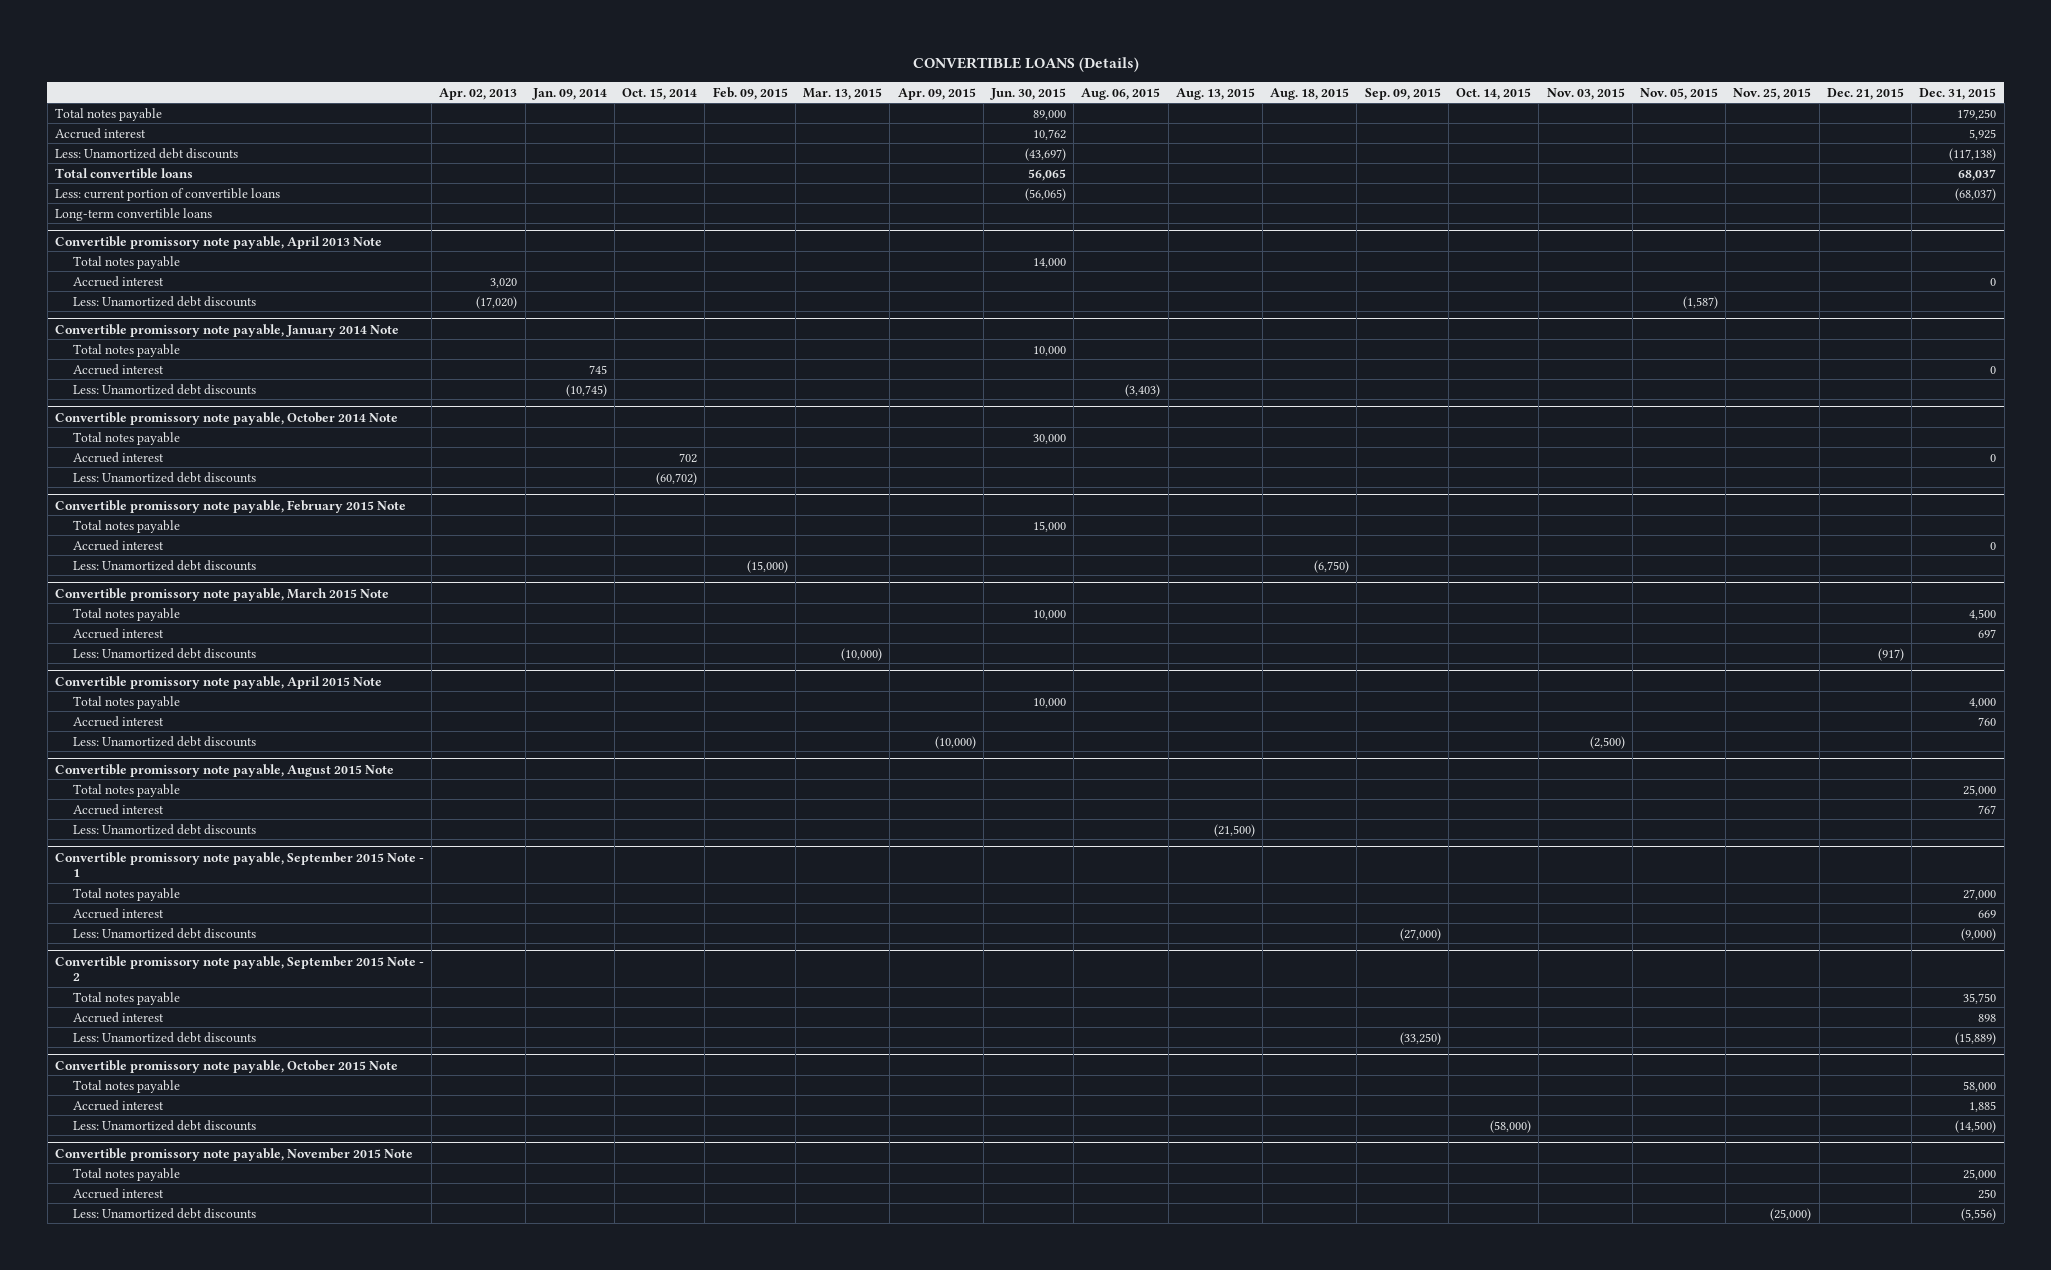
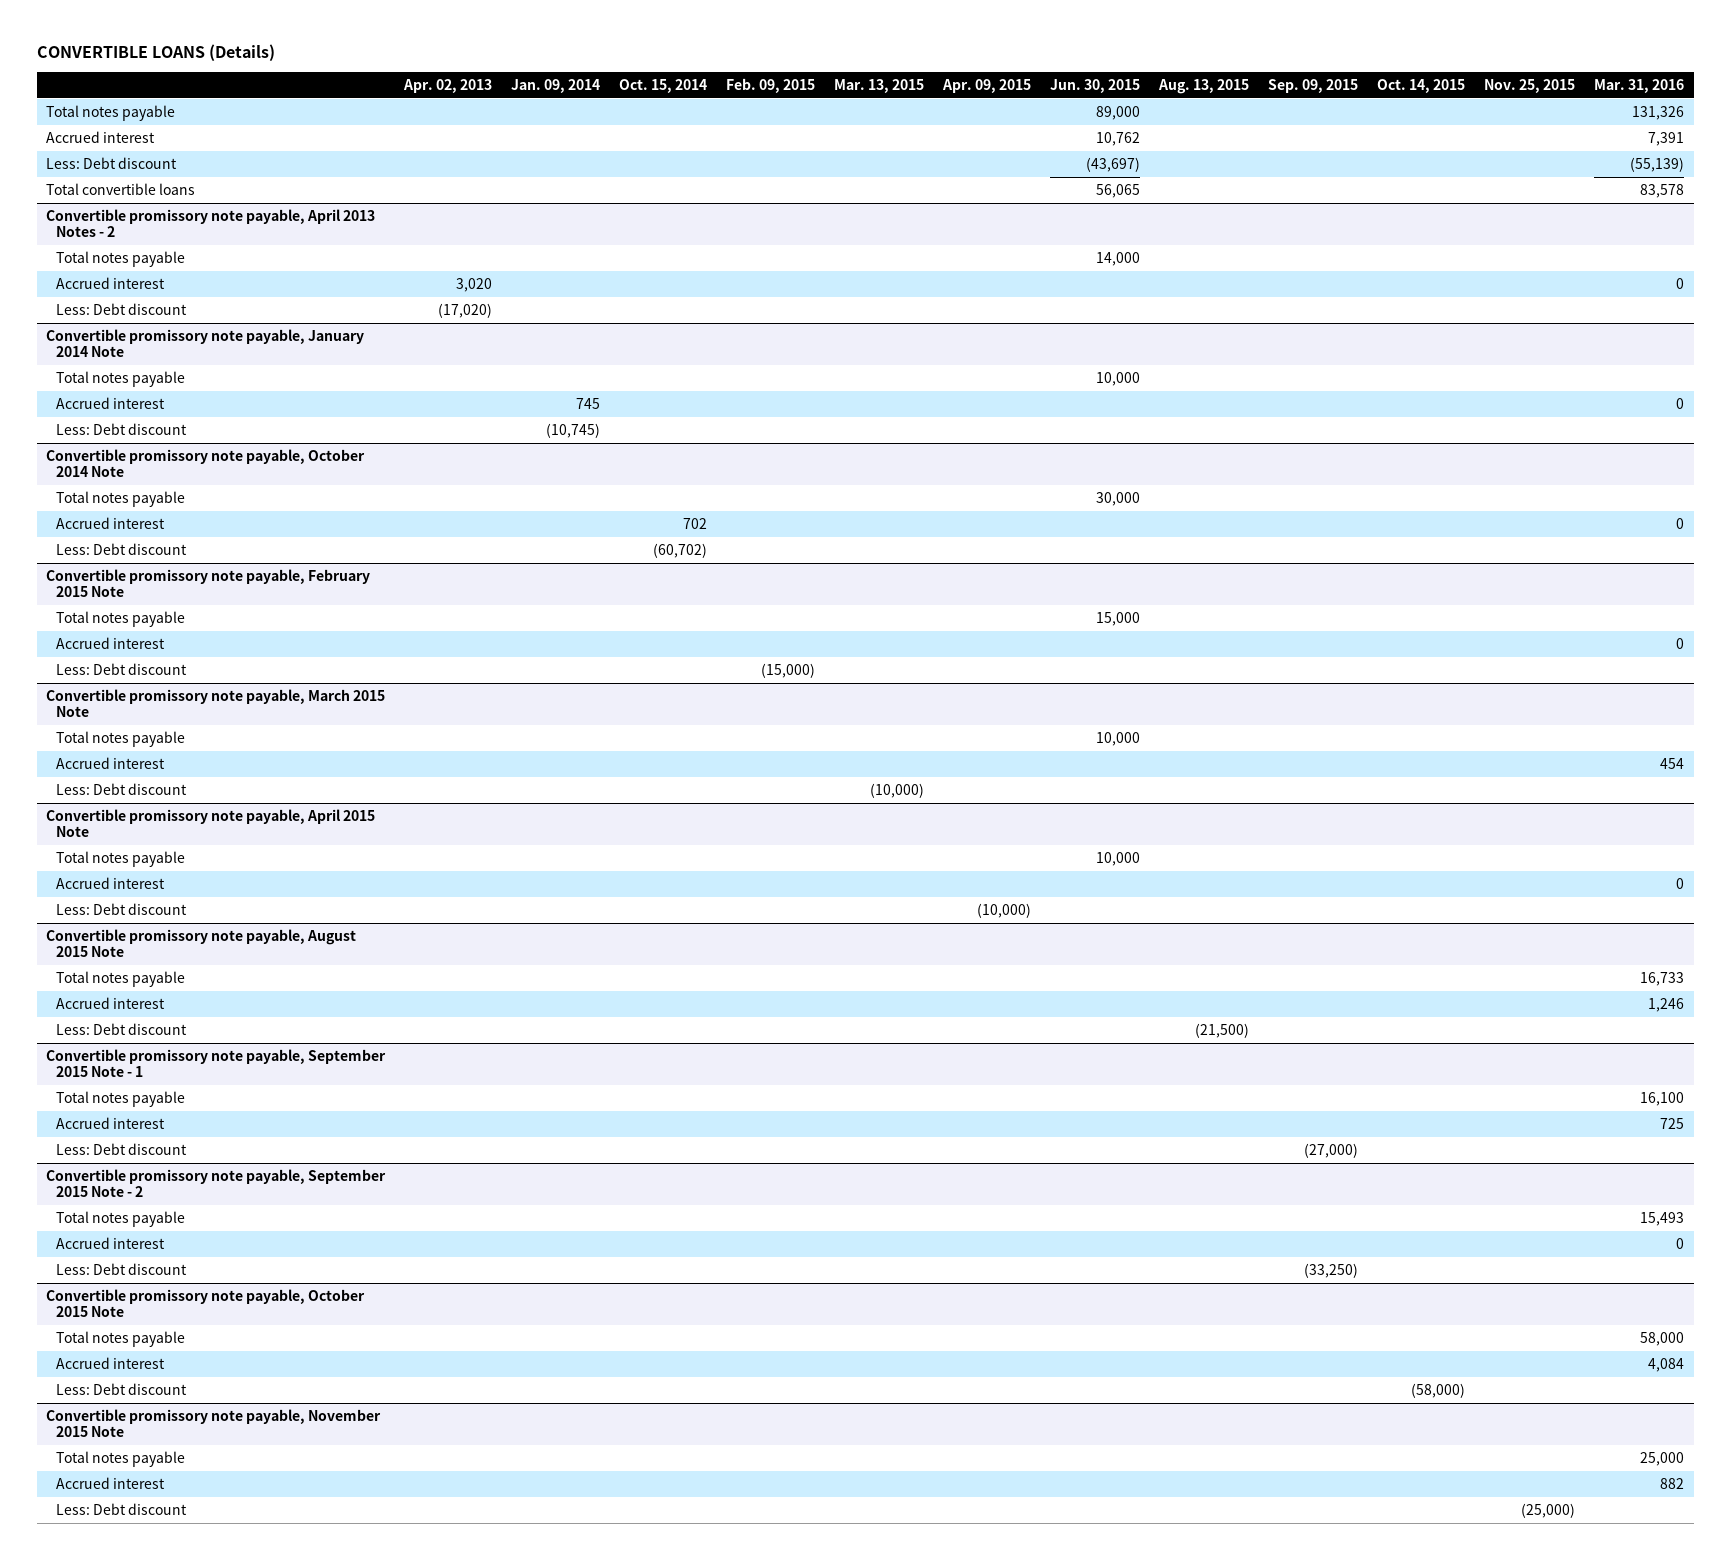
[1081,87,1161,100] Aug. 06, 2015 -> none
[1270,87,1350,100] Aug. 18, 2015 -> none
[1546,87,1625,100] Nov. 03, 2015 -> none
[1640,87,1719,100] Nov. 05, 2015 -> none
[1826,87,1904,100] Dec. 21, 2015 -> none
[1919,87,1997,100] Dec. 31, 2015 -> none
none -> [1594,78,1685,93] Mar. 31, 2016
[54,147,238,159] Less: Unamortized debt discounts -> [46,156,178,169] Less: Debt discount
[54,187,280,201] Less: current portion of convertible loans -> none
[54,207,212,221] Long-term convertible loans -> none
[54,235,382,249] Convertible promissory note payable, April 2013 Note -> [46,208,376,238] Convertible promissory note payable, April 2013 Notes - 2
[72,295,256,307] Less: Unamortized debt discounts -> [55,302,187,315] Less: Debt discount
[72,383,256,395] Less: Unamortized debt discounts -> [55,422,187,435] Less: Debt discount
[72,471,256,483] Less: Unamortized debt discounts -> [55,542,187,555] Less: Debt discount
[72,559,256,571] Less: Unamortized debt discounts -> [55,662,187,675] Less: Debt discount
[72,647,256,659] Less: Unamortized debt discounts -> [55,782,187,795] Less: Debt discount
[72,735,256,747] Less: Unamortized debt discounts -> [55,902,187,915] Less: Debt discount
[72,823,256,835] Less: Unamortized debt discounts -> [55,1022,187,1035] Less: Debt discount
[72,927,256,939] Less: Unamortized debt discounts -> [55,1142,187,1155] Less: Debt discount
[72,1031,256,1043] Less: Unamortized debt discounts -> [55,1262,187,1275] Less: Debt discount
[72,1119,256,1131] Less: Unamortized debt discounts -> [55,1382,187,1395] Less: Debt discount
[72,1207,256,1219] Less: Unamortized debt discounts -> [55,1502,187,1515] Less: Debt discount

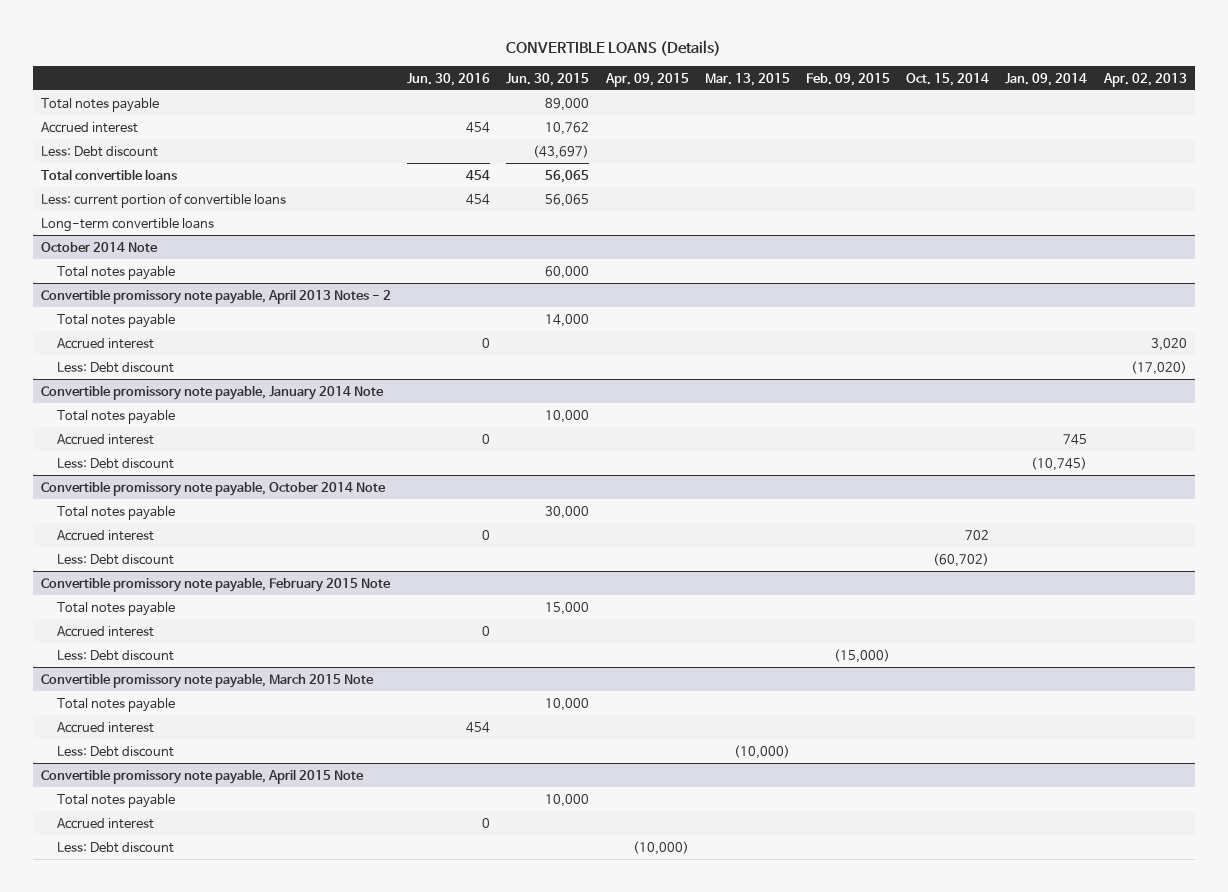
[1158,78,1250,94] Aug. 13, 2015 -> none
[1268,78,1359,93] Sep. 09, 2015 -> none
[1377,78,1466,93] Oct. 14, 2015 -> none
[1484,78,1576,93] Nov. 25, 2015 -> none
[1594,78,1685,93] Mar. 31, 2016 -> none
none -> [407,72,491,86] Jun. 30, 2016
none -> [41,192,287,208] Less: current portion of convertible loans
none -> [41,217,215,232] Long-term convertible loans
none -> [41,241,159,252] October 2014 Note
none -> [57,265,176,280] Total notes payable
[46,928,357,958] Convertible promissory note payable, August 2015 Note -> none
[55,970,185,987] Total notes payable -> none
[55,996,165,1009] Accrued interest -> none
[55,1022,187,1035] Less: Debt discount -> none
[46,1048,387,1078] Convertible promissory note payable, September 2015 Note - 1 -> none
[55,1090,185,1107] Total notes payable -> none
[55,1116,165,1129] Accrued interest -> none
[55,1142,187,1155] Less: Debt discount -> none
[46,1168,387,1198] Convertible promissory note payable, September 2015 Note - 2 -> none
[55,1210,185,1227] Total notes payable -> none
[55,1236,165,1249] Accrued interest -> none
[55,1262,187,1275] Less: Debt discount -> none
[46,1288,366,1318] Convertible promissory note payable, October 2015 Note -> none
[55,1330,185,1347] Total notes payable -> none
[55,1356,165,1369] Accrued interest -> none
[55,1382,187,1395] Less: Debt discount -> none
[46,1408,382,1438] Convertible promissory note payable, November 2015 Note -> none
[55,1450,185,1467] Total notes payable -> none
[55,1476,165,1489] Accrued interest -> none
[55,1502,187,1515] Less: Debt discount -> none

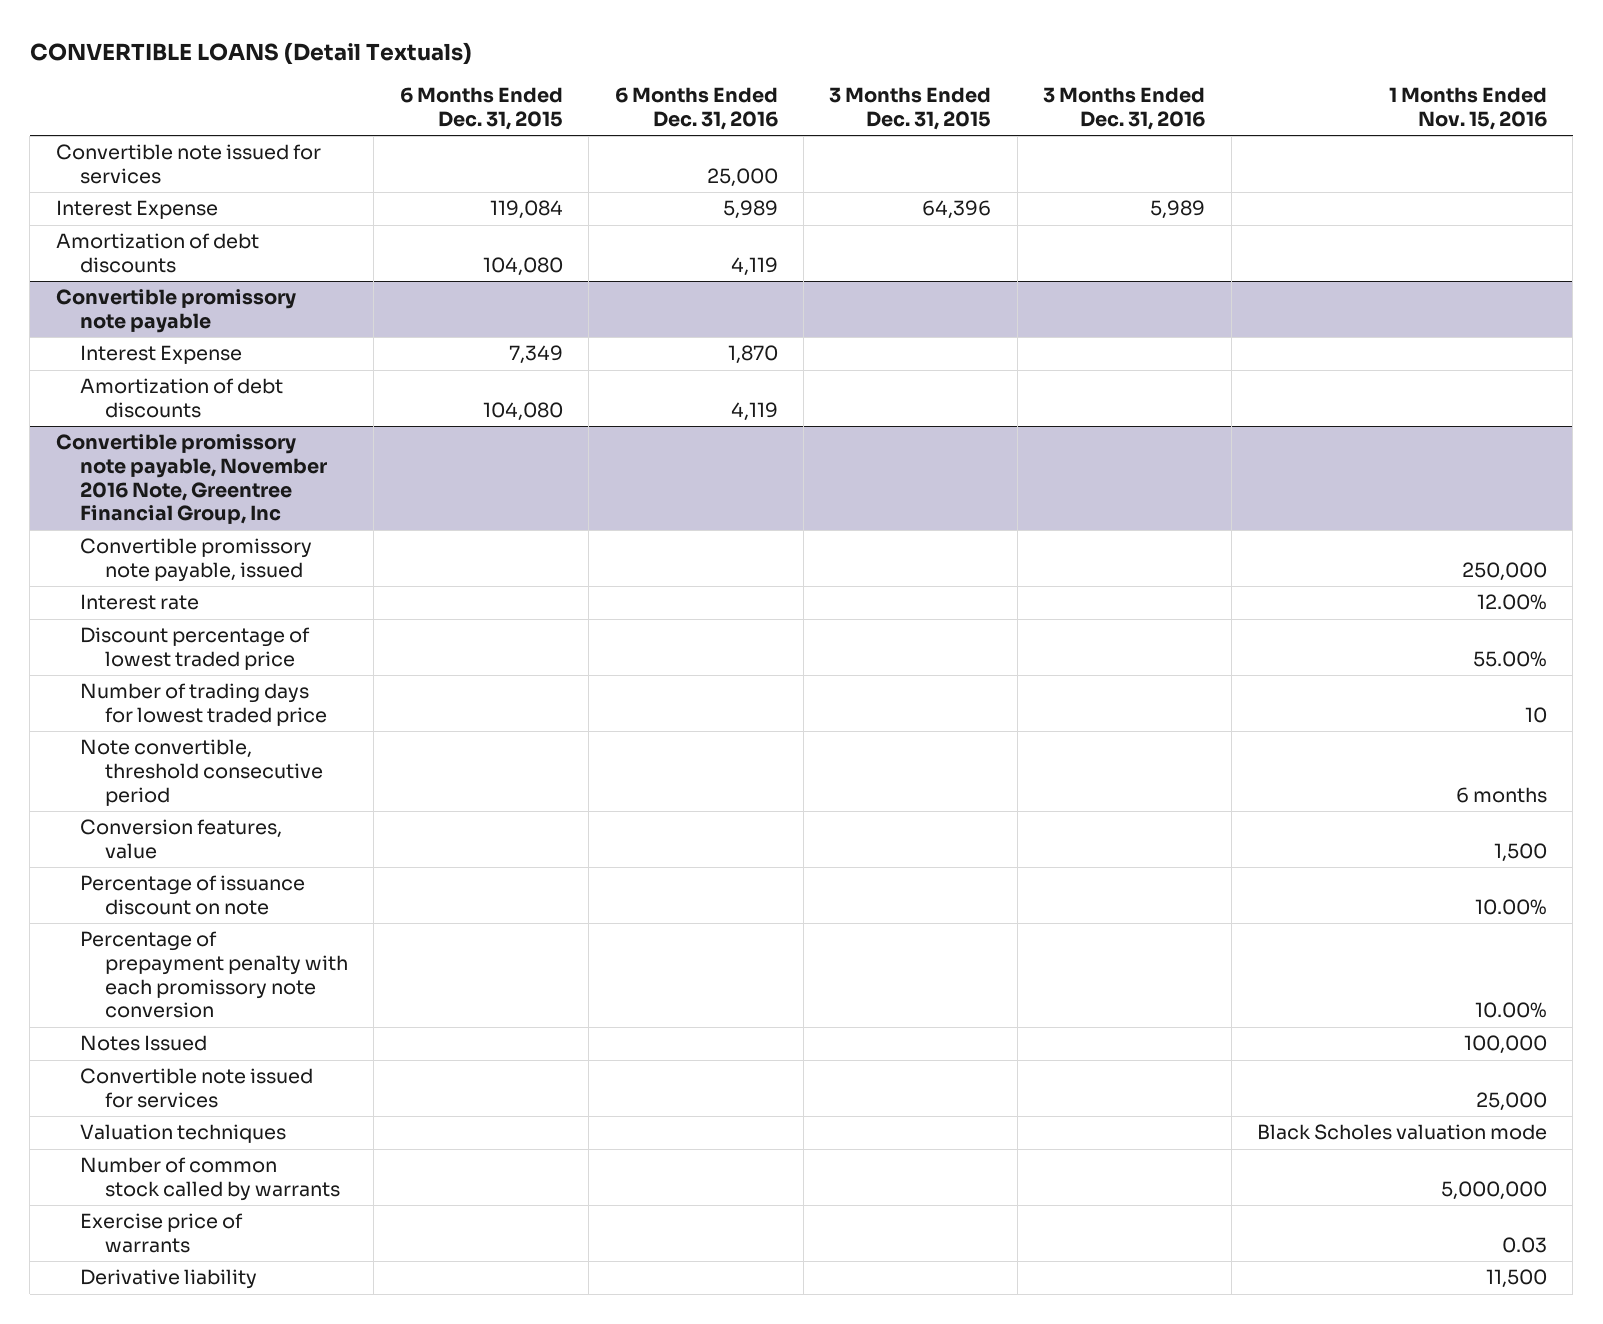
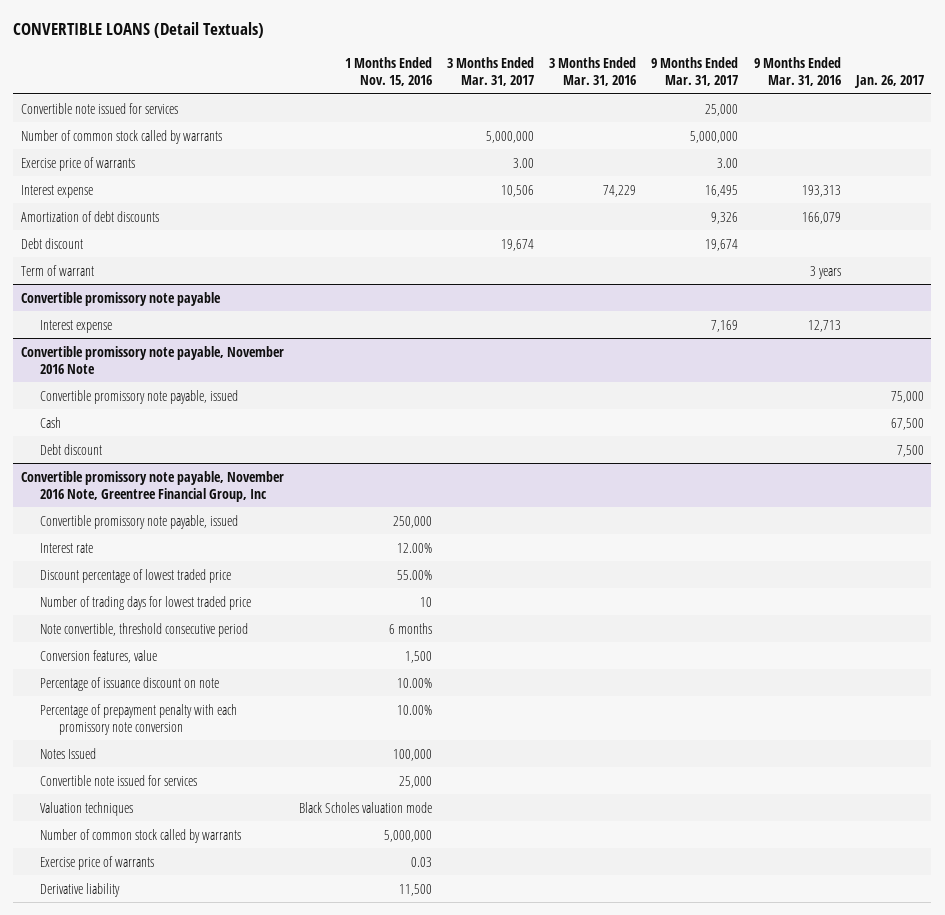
[399,87,563,131] 6 Months Ended Dec. 31, 2015 -> none
[614,87,778,131] 6 Months Ended Dec. 31, 2016 -> none
[829,87,992,131] 3 Months Ended Dec. 31, 2015 -> none
[1043,87,1206,131] 3 Months Ended Dec. 31, 2016 -> none
none -> [447,57,535,87] 3 Months Ended Mar. 31, 2017
none -> [549,57,637,87] 3 Months Ended Mar. 31, 2016
none -> [651,57,739,87] 9 Months Ended Mar. 31, 2017
none -> [753,57,841,87] 9 Months Ended Mar. 31, 2016
none -> [853,75,924,89] Jan. 26, 2017
none -> [20,129,222,144] Number of common stock called by warrants
none -> [20,156,135,171] Exercise price of warrants
[55,200,218,220] Interest Expense -> [20,184,93,198] Interest expense
none -> [20,237,83,249] Debt discount
none -> [20,264,94,276] Term of warrant
[80,378,284,419] Amortization of debt discounts -> none
[80,345,243,365] Interest Expense -> [40,319,113,333] Interest expense
none -> [20,345,284,374] Convertible promissory note payable, November 2016 Note
none -> [40,389,239,404] Convertible promissory note payable, issued
none -> [40,416,62,428] Cash
none -> [40,443,103,455] Debt discount

